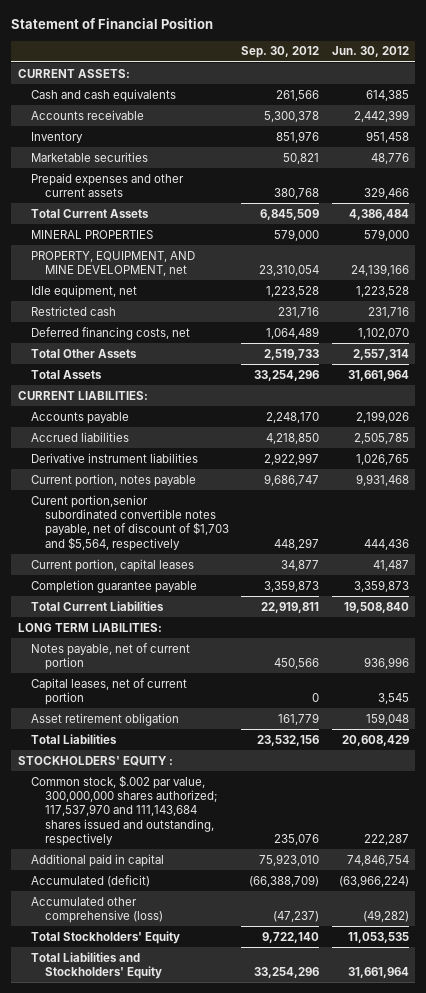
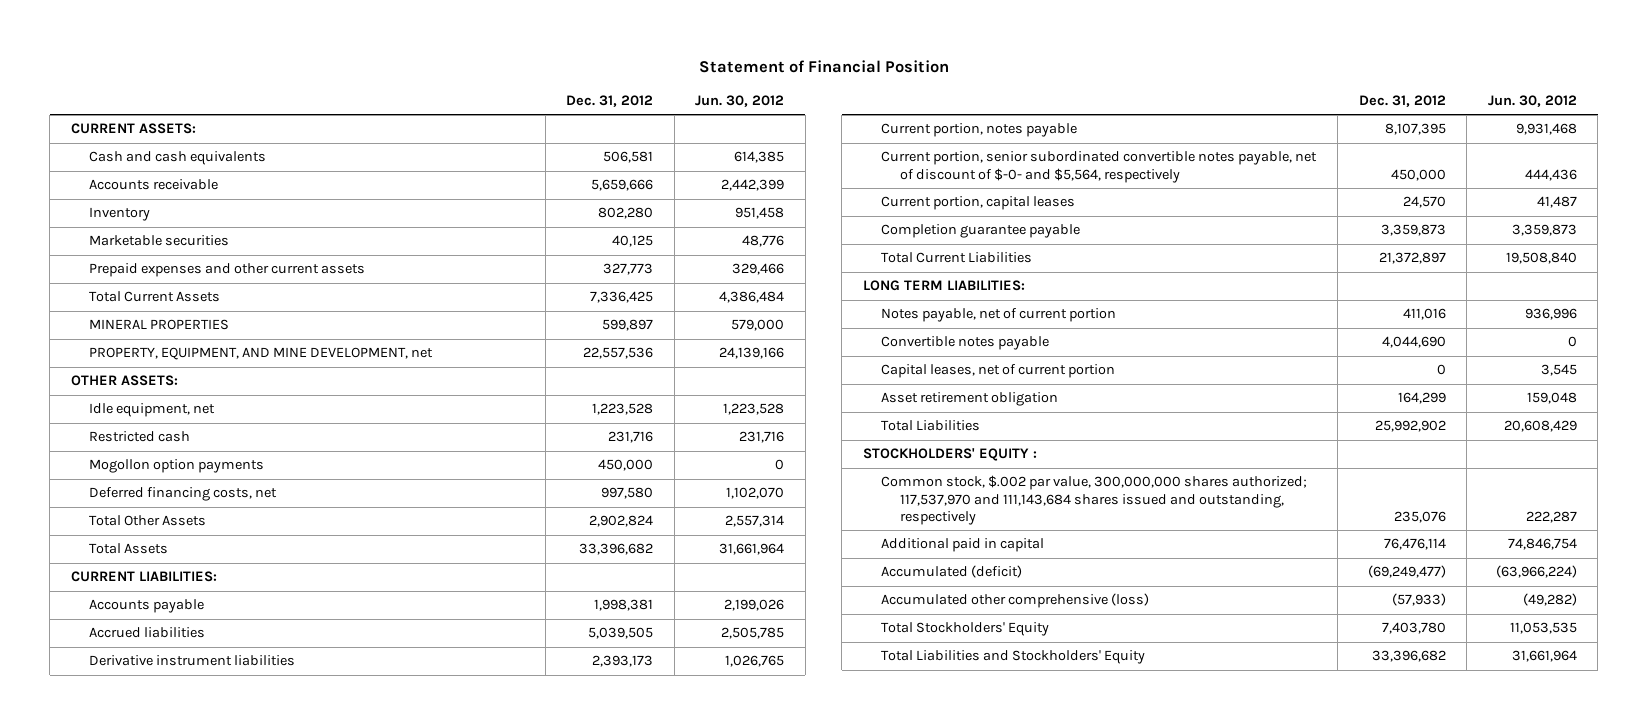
[241,46,320,59] Sep. 30, 2012 -> none
none -> [566,94,654,107] Dec. 31, 2012
none -> [70,375,178,387] OTHER ASSETS:
none -> [89,459,265,474] Mogollon option payments
[31,494,230,551] Curent portion,senior subordinated convertible notes payable, net of discount of $1,703 and $5,564, respectively -> [881,151,1318,183] Current portion, senior subordinated convertible notes payable, net of discount of $-0- and $5,564, respectively
none -> [881,336,1050,351] Convertible notes payable

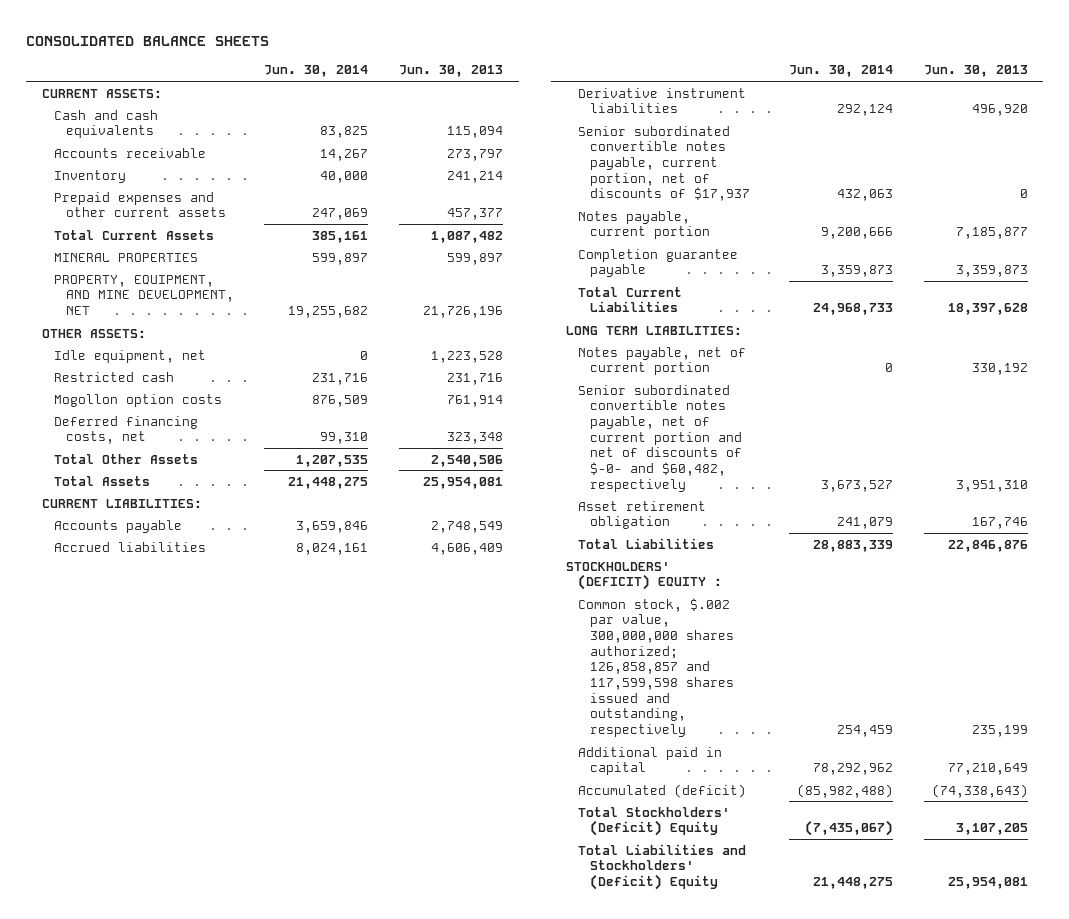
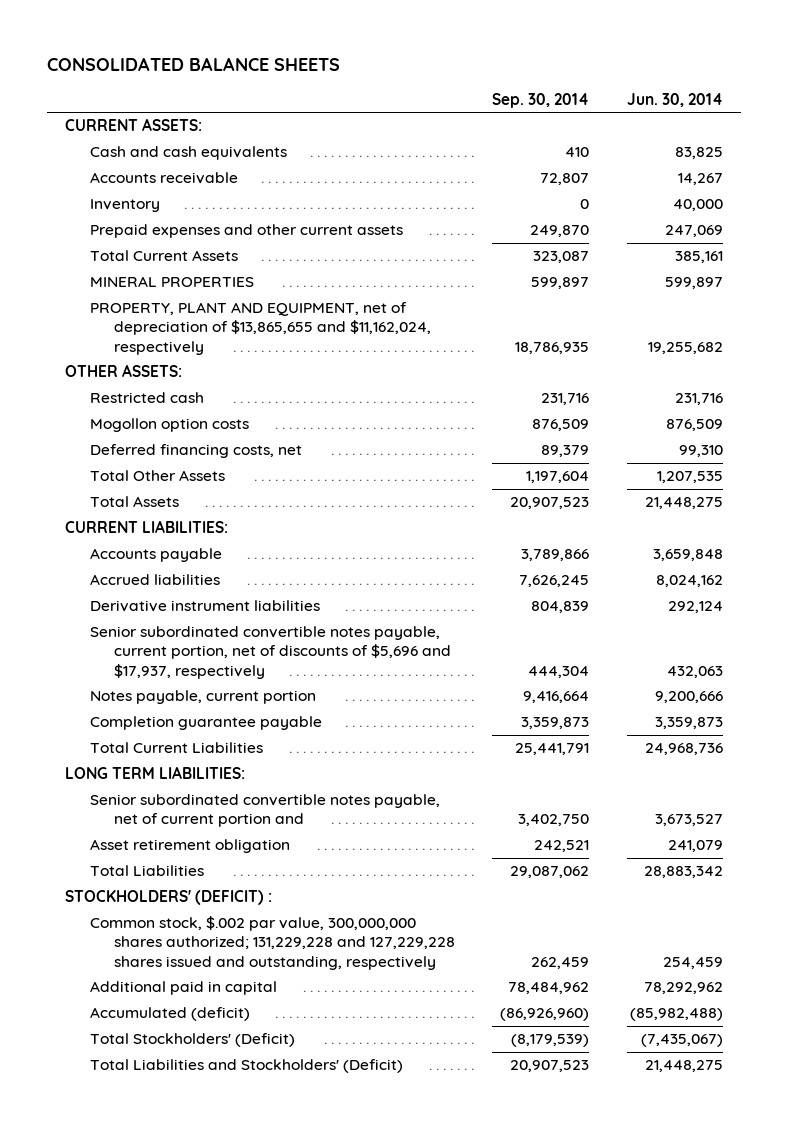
[399,65,504,78] Jun. 30, 2013 -> none
none -> [492,92,590,108] Sep. 30, 2014
[53,274,234,315] PROPERTY, EQUIPMENT, AND MINE DEVELOPMENT, NET -> [89,302,431,355] PROPERTY, PLANT AND EQUIPMENT, net of depreciation of $13,865,655 and $11,162,024, respectively
[53,349,206,363] Idle equipment, net -> none
[296,520,369,533] 3,659,846 -> [652,549,723,562] 3,659,848
[296,542,369,555] 8,024,161 -> [655,575,723,588] 8,024,162
[577,125,750,202] Senior subordinated convertible notes payable, current portion, net of discounts of $17,937 -> [89,626,451,679] Senior subordinated convertible notes payable, current portion, net of discounts of $5,696 and $17,937, respectively
[812,303,893,316] 24,968,733 -> [644,743,723,756] 24,968,736
[577,346,746,376] Notes payable, net of current portion -> none
[577,384,742,492] Senior subordinated convertible notes payable, net of current portion and net of discounts of $-0- and $60,482, respectively -> [89,794,440,828] Senior subordinated convertible notes payable, net of current portion and
[812,539,893,552] 28,883,339 -> [643,866,723,879] 28,883,342
[565,561,722,591] STOCKHOLDERS' (DEFICIT) EQUITY : -> [65,890,273,906] STOCKHOLDERS' (DEFICIT) :
[577,597,734,738] Common stock, $.002 par value, 300,000,000 shares authorized; 126,858,857 and 117,599,598 shares issued and outstanding, respectively -> [89,916,455,970] Common stock, $.002 par value, 300,000,000 shares authorized; 131,229,228 and 127,229,228 shares issued and outstanding, respectively
[577,806,730,837] Total Stockholders' (Deficit) Equity -> [89,1033,295,1048] Total Stockholders' (Deficit)
[577,843,746,890] Total Liabilities and Stockholders' (Deficit) Equity -> [89,1059,403,1074] Total Liabilities and Stockholders' (Deficit)

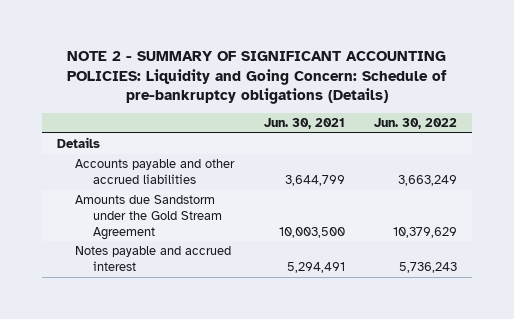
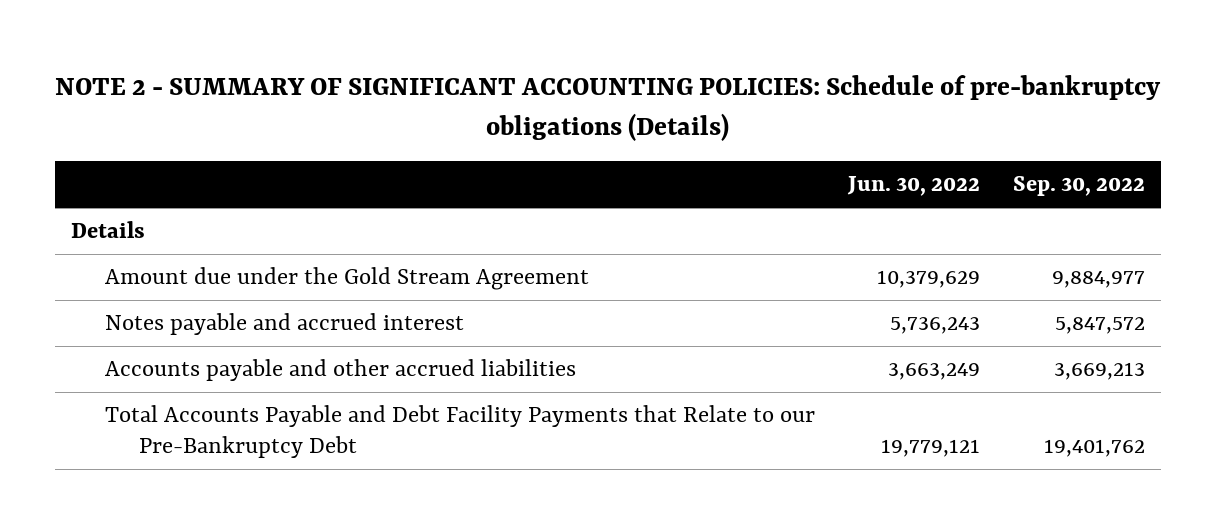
[66,51,447,105] NOTE 2 - SUMMARY OF SIGNIFICANT ACCOUNTING POLICIES: Liquidity and Going Concern: Schedule of pre-bankruptcy obligations (Details) -> [55,74,1162,142] NOTE 2 - SUMMARY OF SIGNIFICANT ACCOUNTING POLICIES: Schedule of pre-bankruptcy obligations (Details)
[263,118,345,130] Jun. 30, 2021 -> none
none -> [1013,176,1146,197] Sep. 30, 2022
[74,195,223,240] Amounts due Sandstorm under the Gold Stream Agreement -> [105,267,590,291] Amount due under the Gold Stream Agreement
[74,159,235,184] Accounts payable and other accrued liabilities -> [105,359,577,382] Accounts payable and other accrued liabilities
none -> [105,405,816,459] Total Accounts Payable and Debt Facility Payments that Relate to our Pre-Bankruptcy Debt

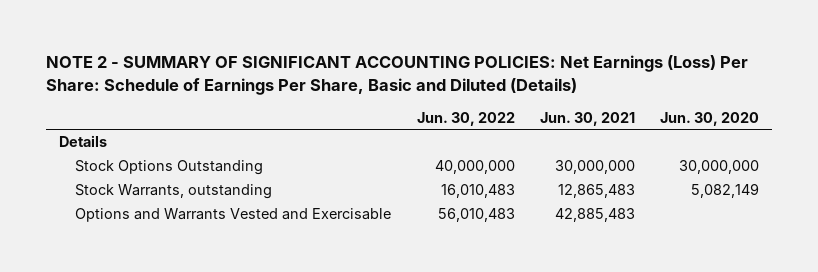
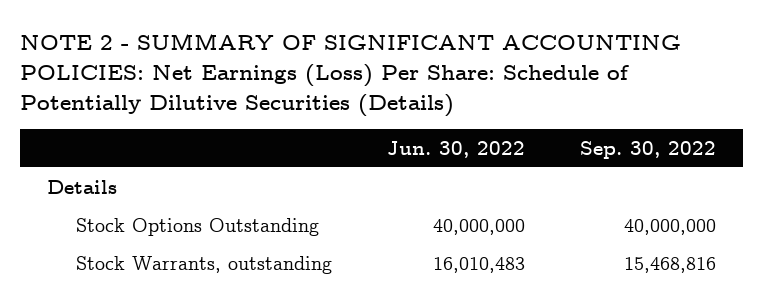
[45,55,748,95] NOTE 2 - SUMMARY OF SIGNIFICANT ACCOUNTING POLICIES: Net Earnings (Loss) Per Share: Schedule of Earnings Per Share, Basic and Diluted (Details) -> [20,32,682,117] NOTE 2 - SUMMARY OF SIGNIFICANT ACCOUNTING POLICIES: Net Earnings (Loss) Per Share: Schedule of Potentially Dilutive Securities (Details)
[539,111,635,126] Jun. 30, 2021 -> none
[660,111,760,126] Jun. 30, 2020 -> none
none -> [579,140,716,159] Sep. 30, 2022
[75,208,392,223] Options and Warrants Vested and Exercisable -> none

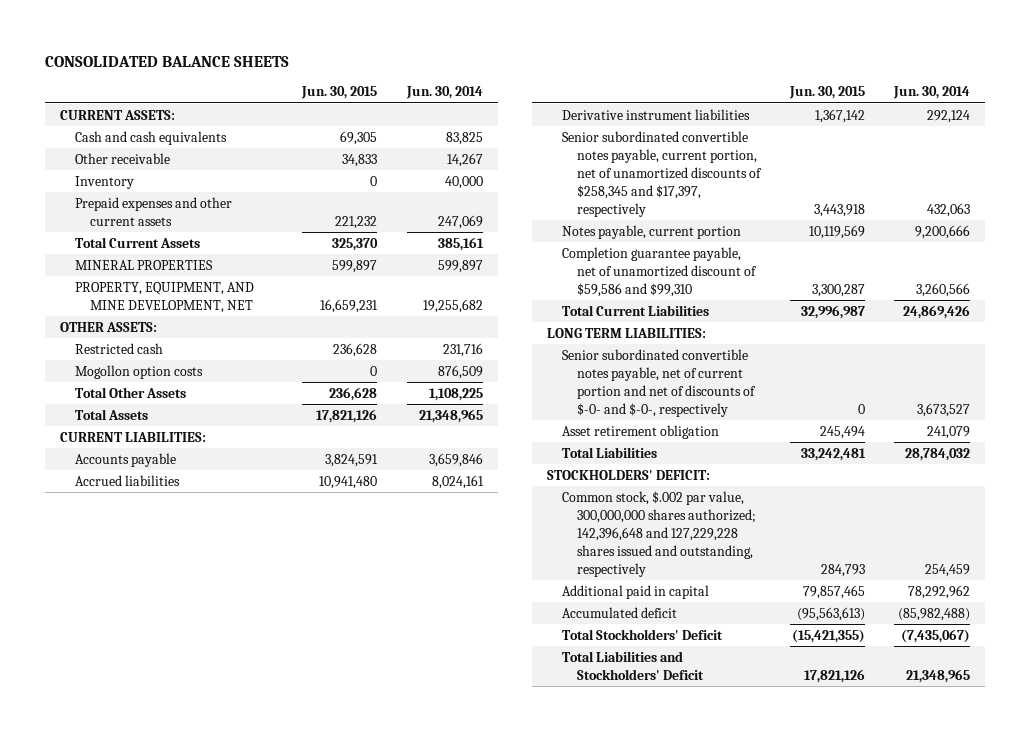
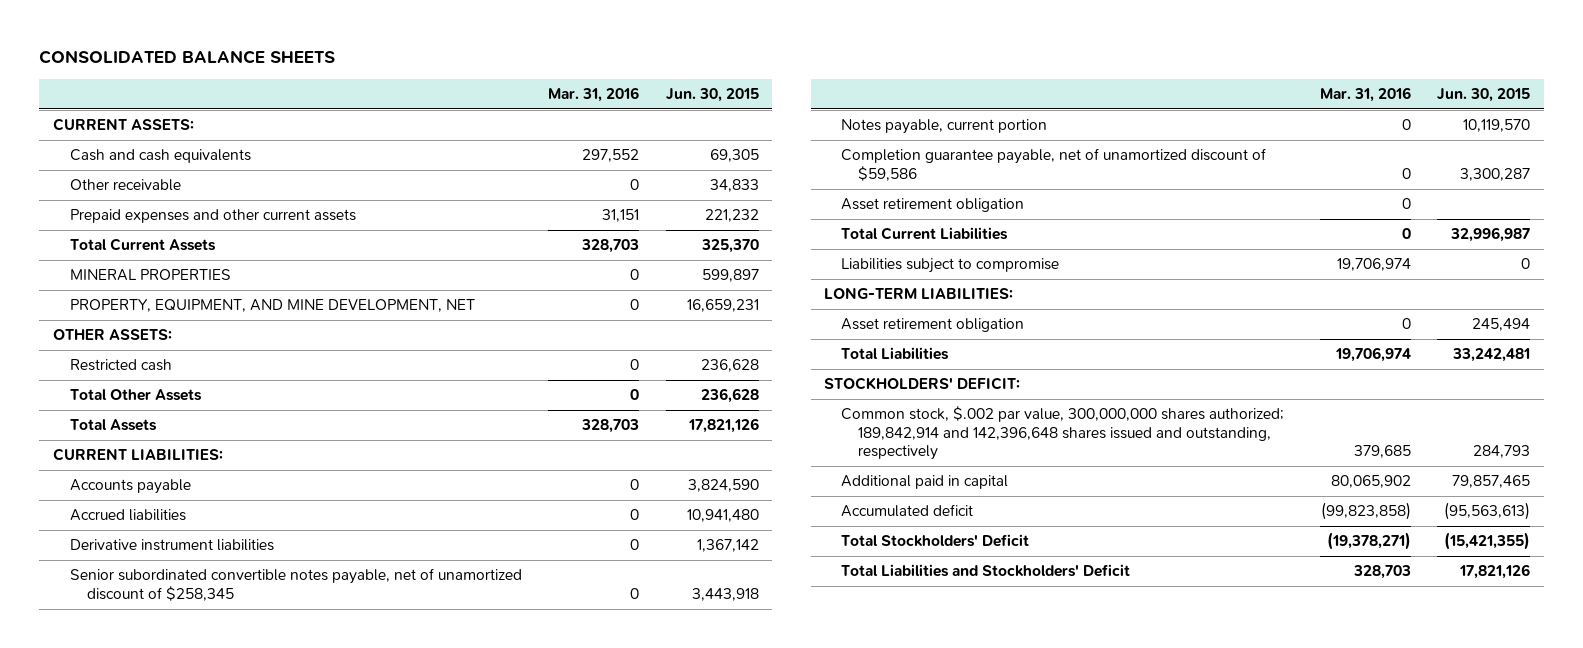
[405,86,483,100] Jun. 30, 2014 -> none
none -> [548,87,640,103] Mar. 31, 2016
[75,175,135,189] Inventory -> none
[75,364,204,379] Mogollon option costs -> none
[325,453,379,467] 3,824,591 -> [687,479,759,493] 3,824,590
[562,130,763,217] Senior subordinated convertible notes payable, current portion, net of unamortized discounts of $258,345 and $17,397, respectively -> [69,568,522,601] Senior subordinated convertible notes payable, net of unamortized discount of $258,345
[808,224,865,239] 10,119,569 -> [1463,119,1531,133] 10,119,570
[562,246,758,297] Completion guarantee payable, net of unamortized discount of $59,586 and $99,310 -> [841,148,1267,181] Completion guarantee payable, net of unamortized discount of $59,586
none -> [841,198,1025,213] Asset retirement obligation
[562,348,757,417] Senior subordinated convertible notes payable, net of current portion and net of discounts of $-0- and $-0-, respectively -> none
none -> [841,258,1060,274] Liabilities subject to compromise
[547,327,707,338] LONG TERM LIABILITIES: -> [824,288,1014,300] LONG-TERM LIABILITIES:
[562,490,757,577] Common stock, $.002 par value, 300,000,000 shares authorized; 142,396,648 and 127,229,228 shares issued and outstanding, respectively -> [841,406,1285,461] Common stock, $.002 par value, 300,000,000 shares authorized; 189,842,914 and 142,396,648 shares issued and outstanding, respectively

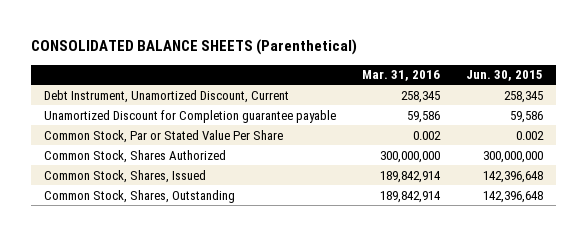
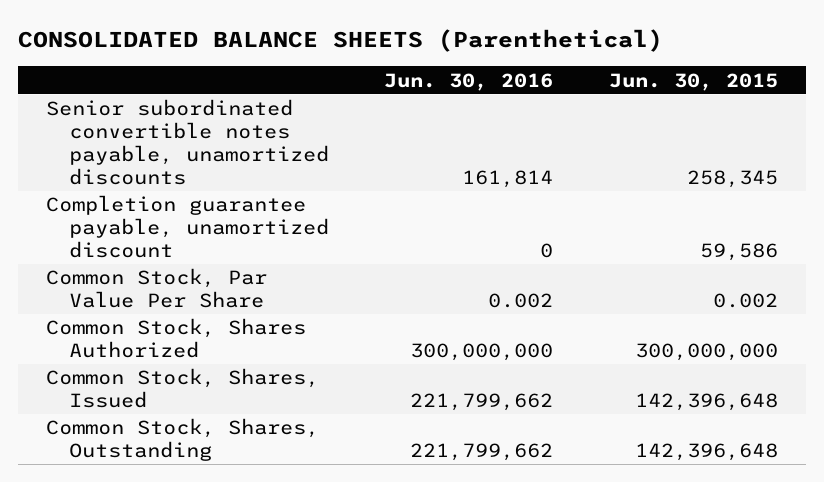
[361,70,440,82] Mar. 31, 2016 -> none
none -> [384,72,554,91] Jun. 30, 2016
[43,89,289,103] Debt Instrument, Unamortized Discount, Current -> [45,99,329,185] Senior subordinated convertible notes payable, unamortized discounts
[43,109,336,123] Unamortized Discount for Completion guarantee payable -> [45,195,329,258] Completion guarantee payable, unamortized discount
[43,129,283,143] Common Stock, Par or Stated Value Per Share -> [45,268,267,309] Common Stock, Par Value Per Share

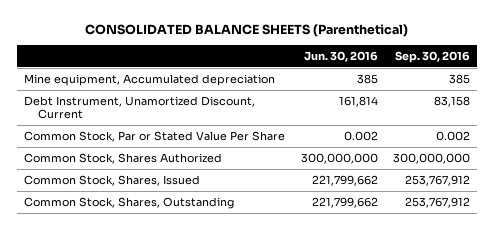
[609,72,779,91] Jun. 30, 2015 -> none
none -> [394,50,470,63] Sep. 30, 2016
[45,195,329,258] Completion guarantee payable, unamortized discount -> none
none -> [24,73,276,86] Mine equipment, Accumulated depreciation
[45,99,329,185] Senior subordinated convertible notes payable, unamortized discounts -> [24,95,256,120] Debt Instrument, Unamortized Discount, Current
[45,268,267,309] Common Stock, Par Value Per Share -> [24,130,286,142] Common Stock, Par or Stated Value Per Share

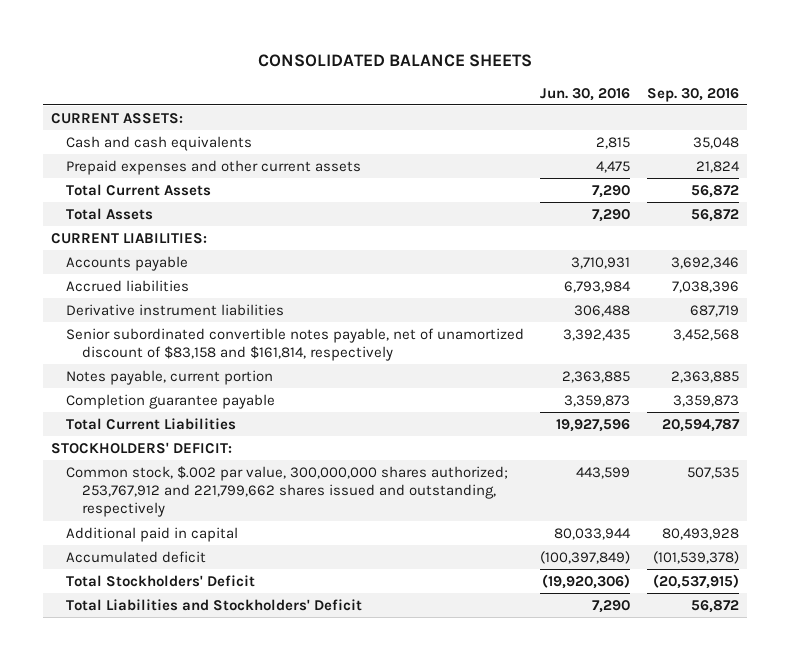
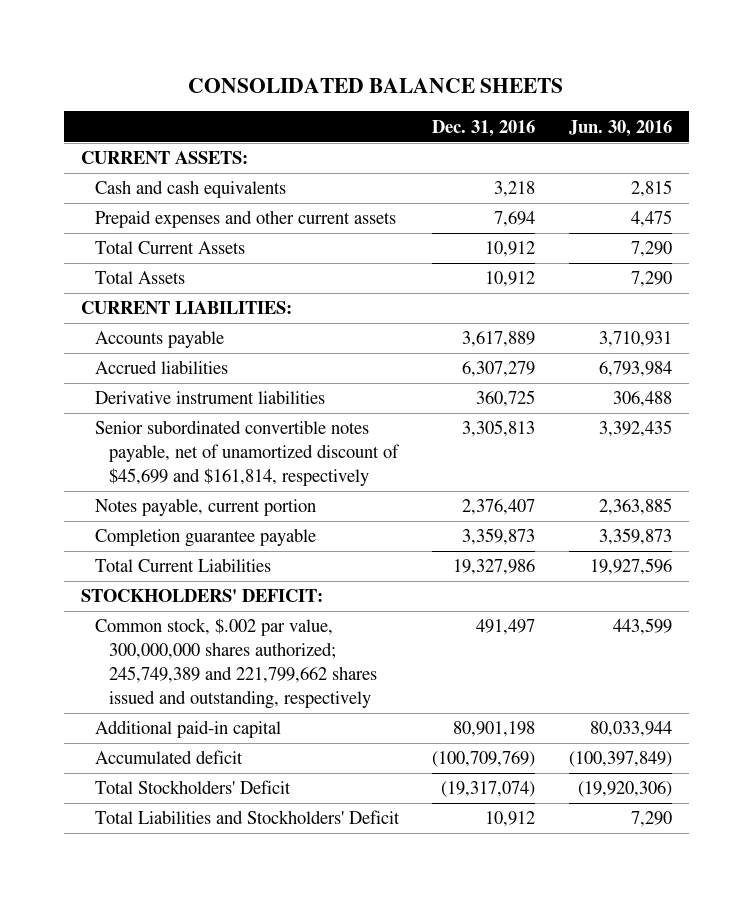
[646,87,739,102] Sep. 30, 2016 -> none
none -> [432,119,536,137] Dec. 31, 2016
[66,327,525,362] Senior subordinated convertible notes payable, net of unamortized discount of $83,158 and $161,814, respectively -> [94,420,400,487] Senior subordinated convertible notes payable, net of unamortized discount of $45,699 and $161,814, respectively
[66,465,509,518] Common stock, $.002 par value, 300,000,000 shares authorized; 253,767,912 and 221,799,662 shares issued and outstanding, respectively -> [94,618,377,709] Common stock, $.002 par value, 300,000,000 shares authorized; 245,749,389 and 221,799,662 shares issued and outstanding, respectively
[66,526,239,542] Additional paid in capital -> [94,720,281,739] Additional paid-in capital

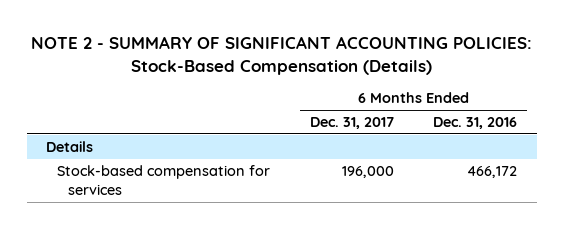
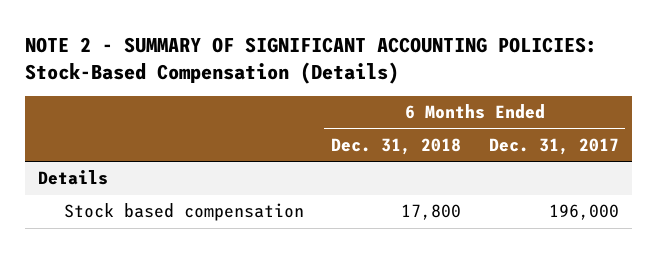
[433,117,518,130] Dec. 31, 2016 -> none
none -> [331,137,462,155] Dec. 31, 2018
[57,165,271,195] Stock-based compensation for services -> [63,203,304,222] Stock based compensation

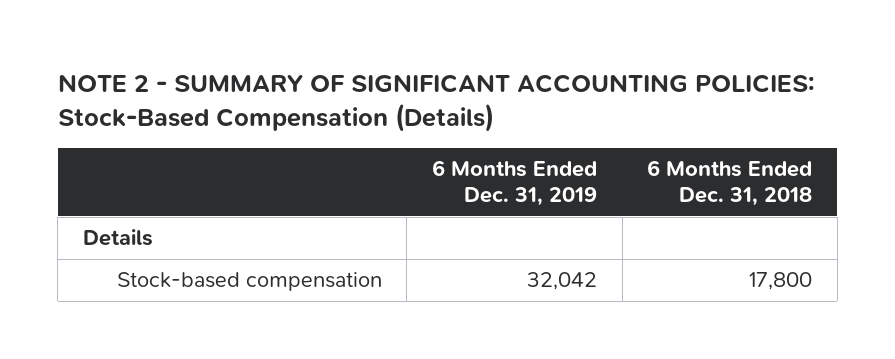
[488,137,619,155] Dec. 31, 2017 -> none
none -> [431,160,597,207] 6 Months Ended Dec. 31, 2019
[63,203,304,222] Stock based compensation -> [116,272,382,292] Stock-based compensation

